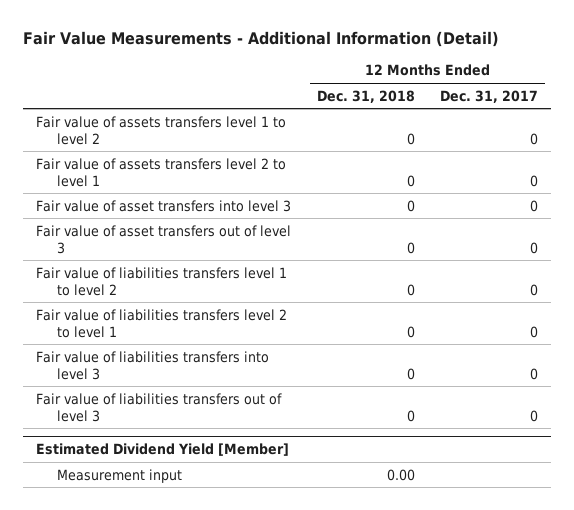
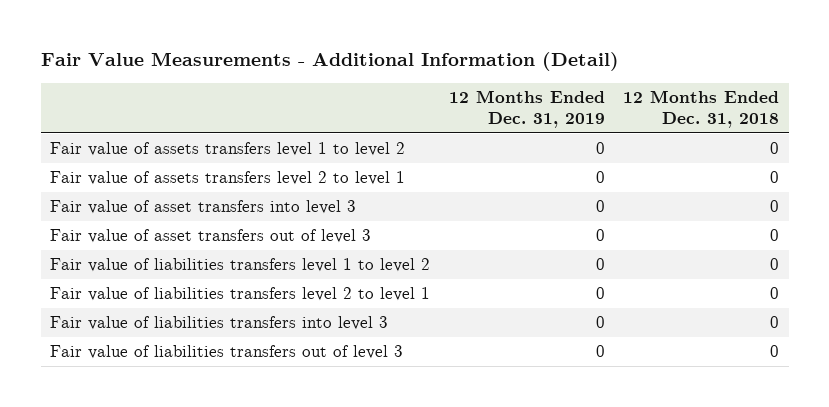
[440,89,539,103] Dec. 31, 2017 -> none
none -> [448,90,605,128] 12 Months Ended Dec. 31, 2019
[35,443,289,457] Estimated Dividend Yield [Member] -> none
[56,468,182,483] Measurement input -> none

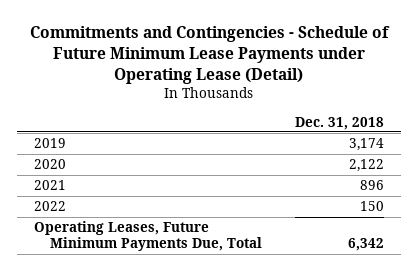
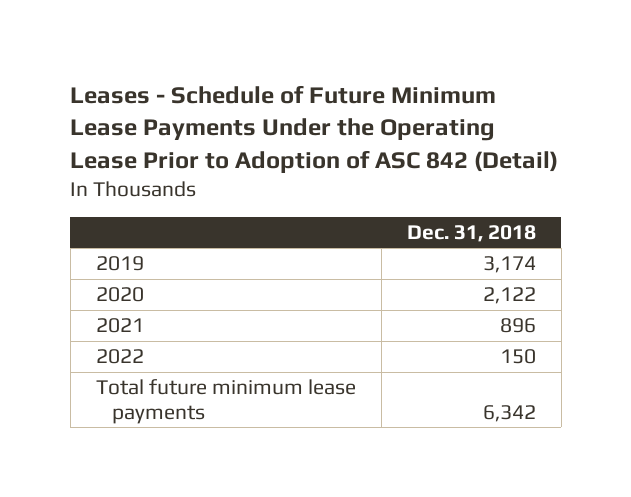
[30,26,391,84] Commitments and Contingencies - Schedule of Future Minimum Lease Payments under Operating Lease (Detail) -> [70,84,559,173] Leases - Schedule of Future Minimum Lease Payments Under the Operating Lease Prior to Adoption of ASC 842 (Detail)
[34,221,262,252] Operating Leases, Future Minimum Payments Due, Total -> [95,379,356,424] Total future minimum lease payments

